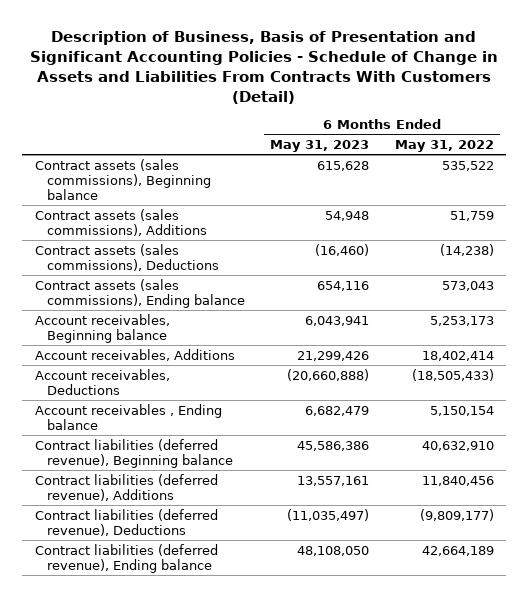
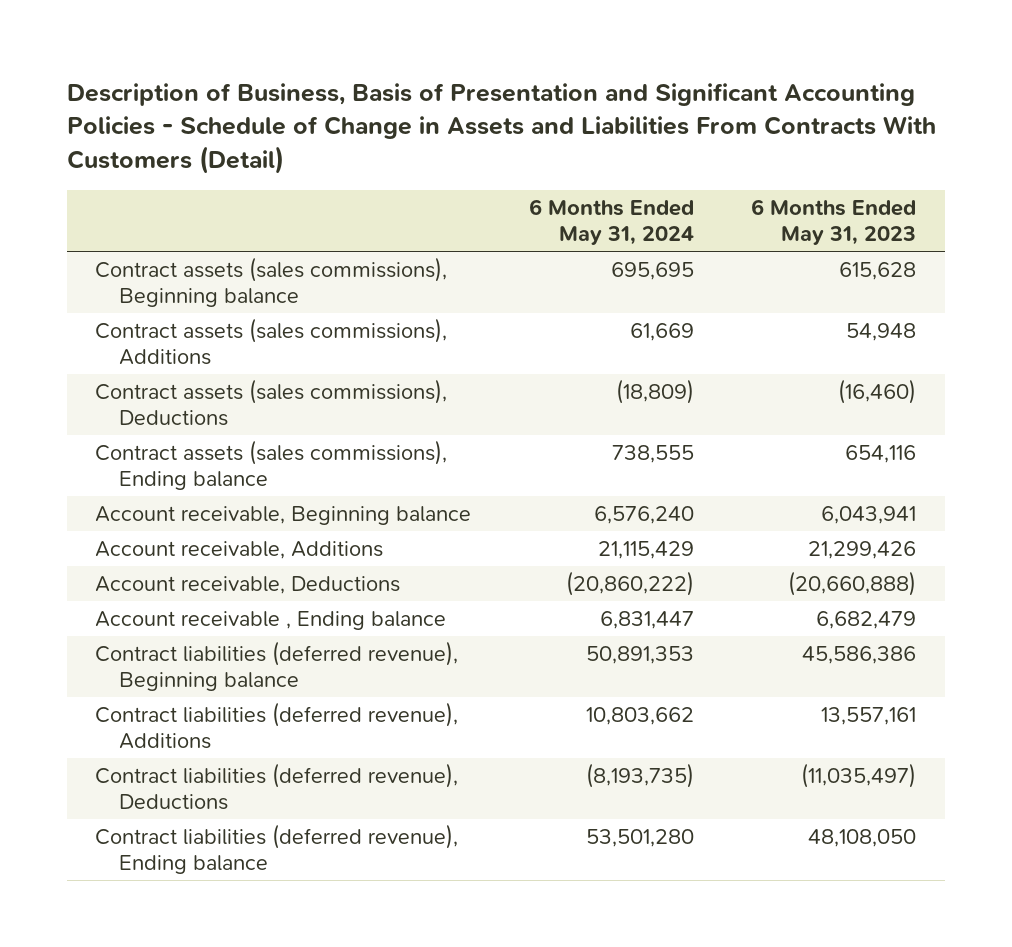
[394,140,494,153] May 31, 2022 -> none
none -> [528,199,694,246] 6 Months Ended May 31, 2024
[35,313,171,343] Account receivables, Beginning balance -> [95,505,472,525] Account receivable, Beginning balance
[35,348,236,361] Account receivables, Additions -> [95,540,384,559] Account receivable, Additions
[35,368,171,395] Account receivables, Deductions -> [95,575,401,594] Account receivable, Deductions
[35,403,223,430] Account receivables , Ending balance -> [95,610,447,630] Account receivable , Ending balance

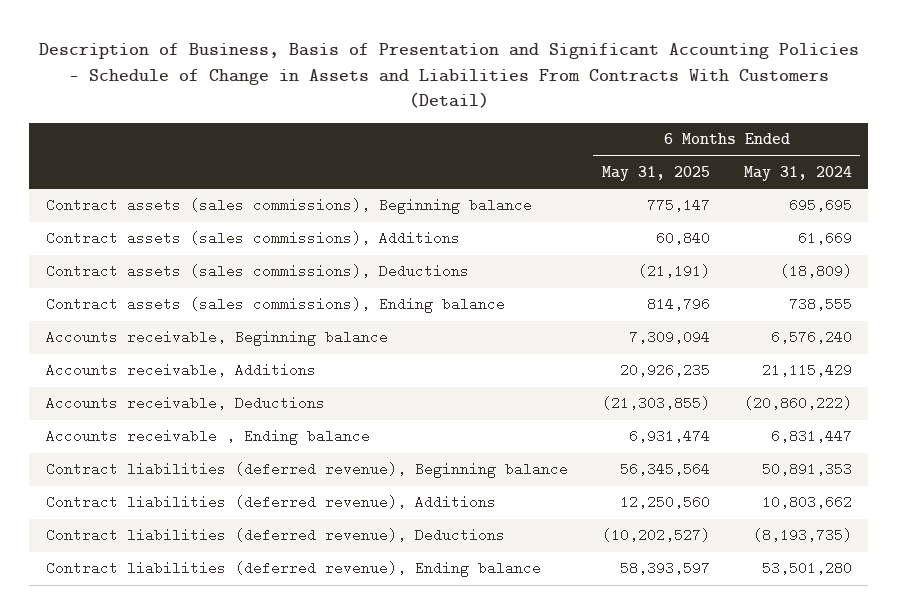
[751,199,917,246] 6 Months Ended May 31, 2023 -> none
none -> [601,165,710,181] May 31, 2025
[95,505,472,525] Account receivable, Beginning balance -> [45,330,388,347] Accounts receivable, Beginning balance
[95,540,384,559] Account receivable, Additions -> [45,363,316,378] Accounts receivable, Additions
[95,575,401,594] Account receivable, Deductions -> [45,396,325,411] Accounts receivable, Deductions
[95,610,447,630] Account receivable , Ending balance -> [45,429,370,446] Accounts receivable , Ending balance

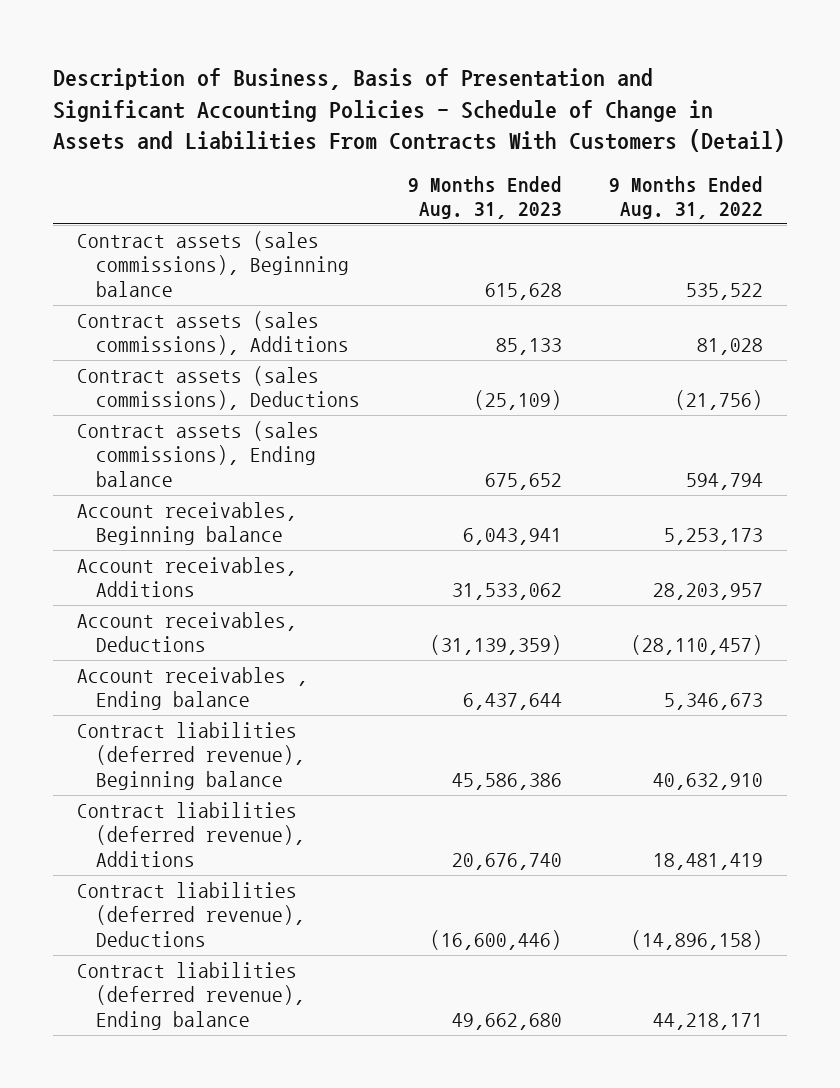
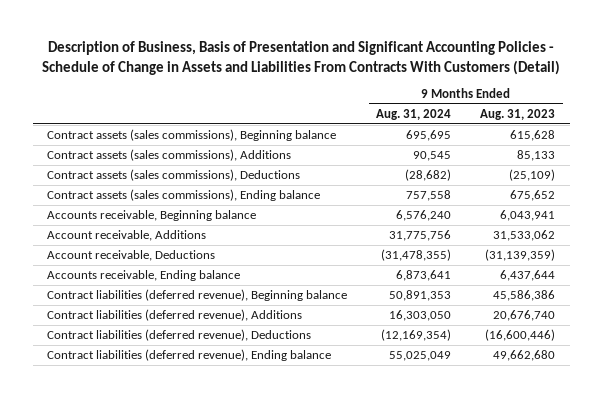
[609,175,764,220] 9 Months Ended Aug. 31, 2022 -> none
none -> [376,108,452,120] Aug. 31, 2024
[76,501,297,546] Account receivables, Beginning balance -> [47,209,257,221] Accounts receivable, Beginning balance
[76,556,297,598] Account receivables, Additions -> [47,229,207,241] Account receivable, Additions
[76,611,297,653] Account receivables, Deductions -> [47,249,216,261] Account receivable, Deductions
[76,666,308,711] Account receivables , Ending balance -> [47,269,241,281] Accounts receivable, Ending balance

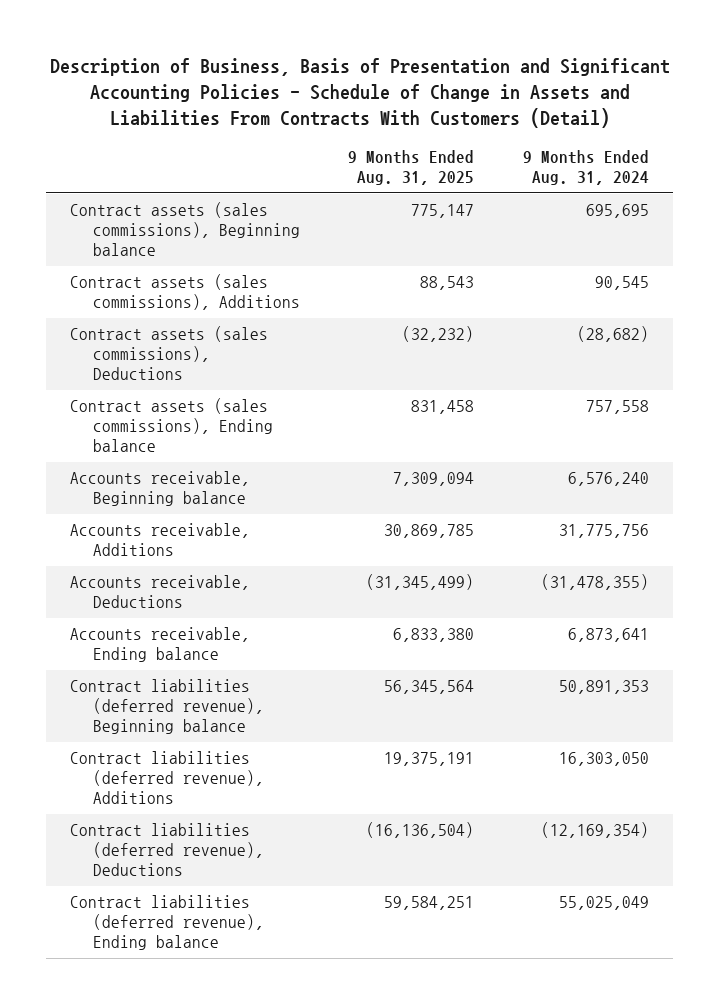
[480,108,556,120] Aug. 31, 2023 -> none
none -> [348,150,475,186] 9 Months Ended Aug. 31, 2025
[47,229,207,241] Account receivable, Additions -> [70,523,251,557] Accounts receivable, Additions
[47,249,216,261] Account receivable, Deductions -> [70,575,251,609] Accounts receivable, Deductions

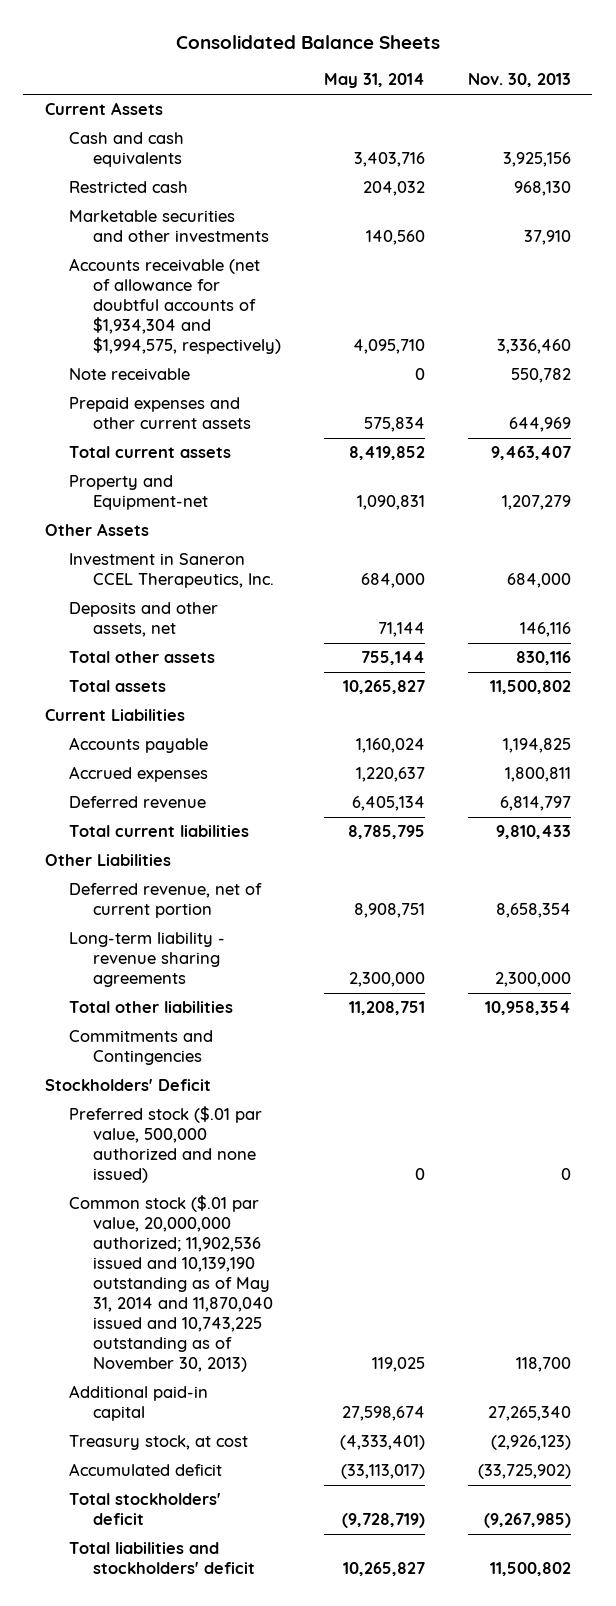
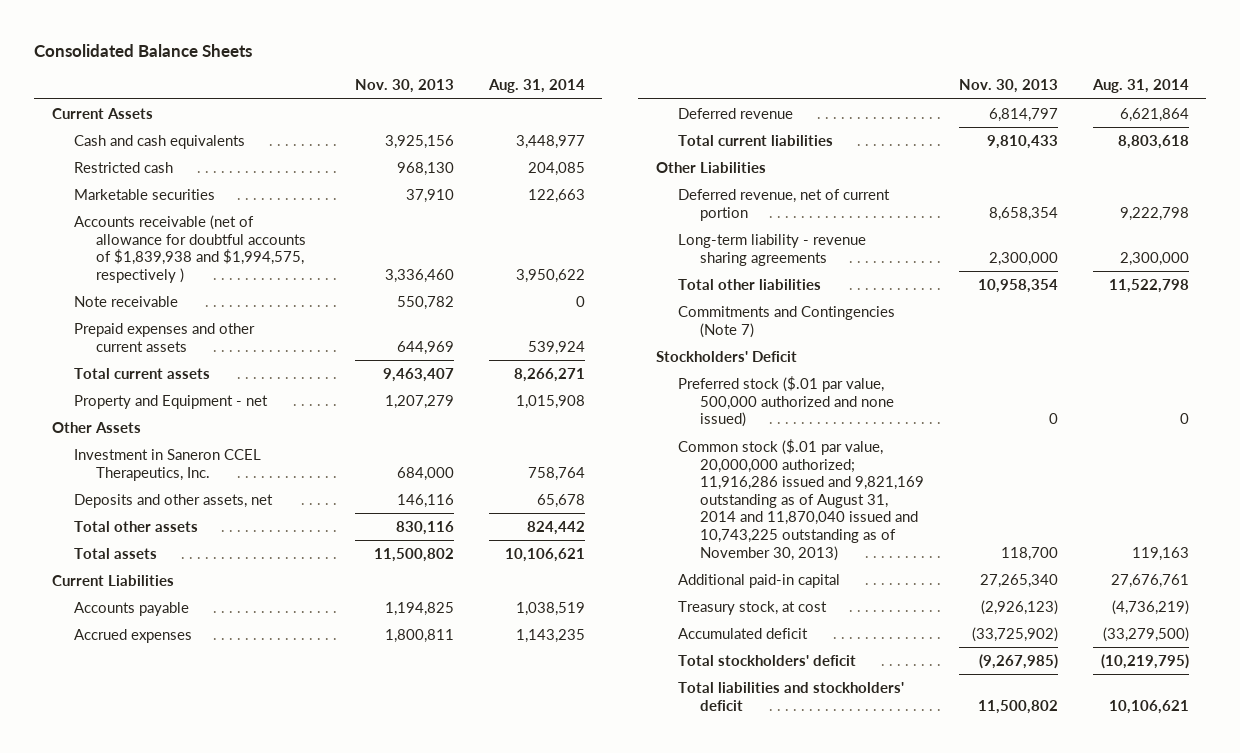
[323,73,425,89] May 31, 2014 -> none
none -> [487,79,585,94] Aug. 31, 2014
[68,210,269,243] Marketable securities and other investments -> [73,188,215,200] Marketable securities
[68,258,281,355] Accounts receivable (net of allowance for doubtful accounts of $1,934,304 and $1,994,575, respectively) -> [73,214,307,283] Accounts receivable (net of allowance for doubtful accounts of $1,839,938 and $1,994,575, respectively )
[68,475,208,511] Property and Equipment-net -> [73,394,268,409] Property and Equipment - net
[68,1030,213,1066] Commitments and Contingencies -> [677,305,895,338] Commitments and Contingencies (Note 7)
[68,1195,273,1373] Common stock ($.01 par value, 20,000,000 authorized; 11,902,536 issued and 10,139,190 outstanding as of May 31, 2014 and 11,870,040 issued and 10,743,225 outstanding as of November 30, 2013) -> [677,438,925,561] Common stock ($.01 par value, 20,000,000 authorized; 11,916,286 issued and 9,821,169 outstanding as of August 31, 2014 and 11,870,040 issued and 10,743,225 outstanding as of November 30, 2013)

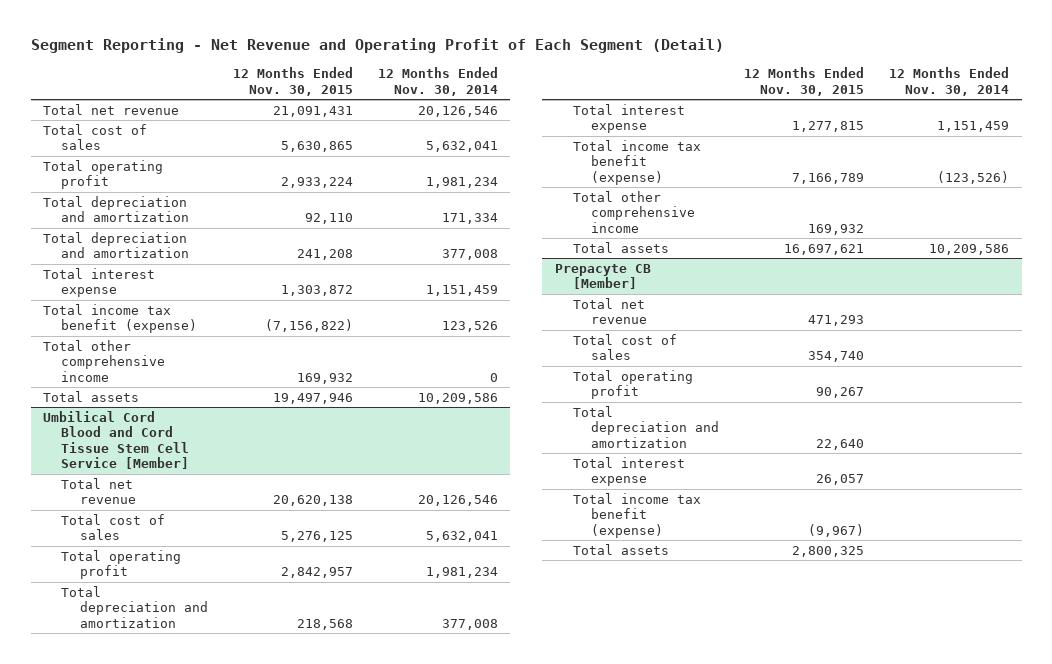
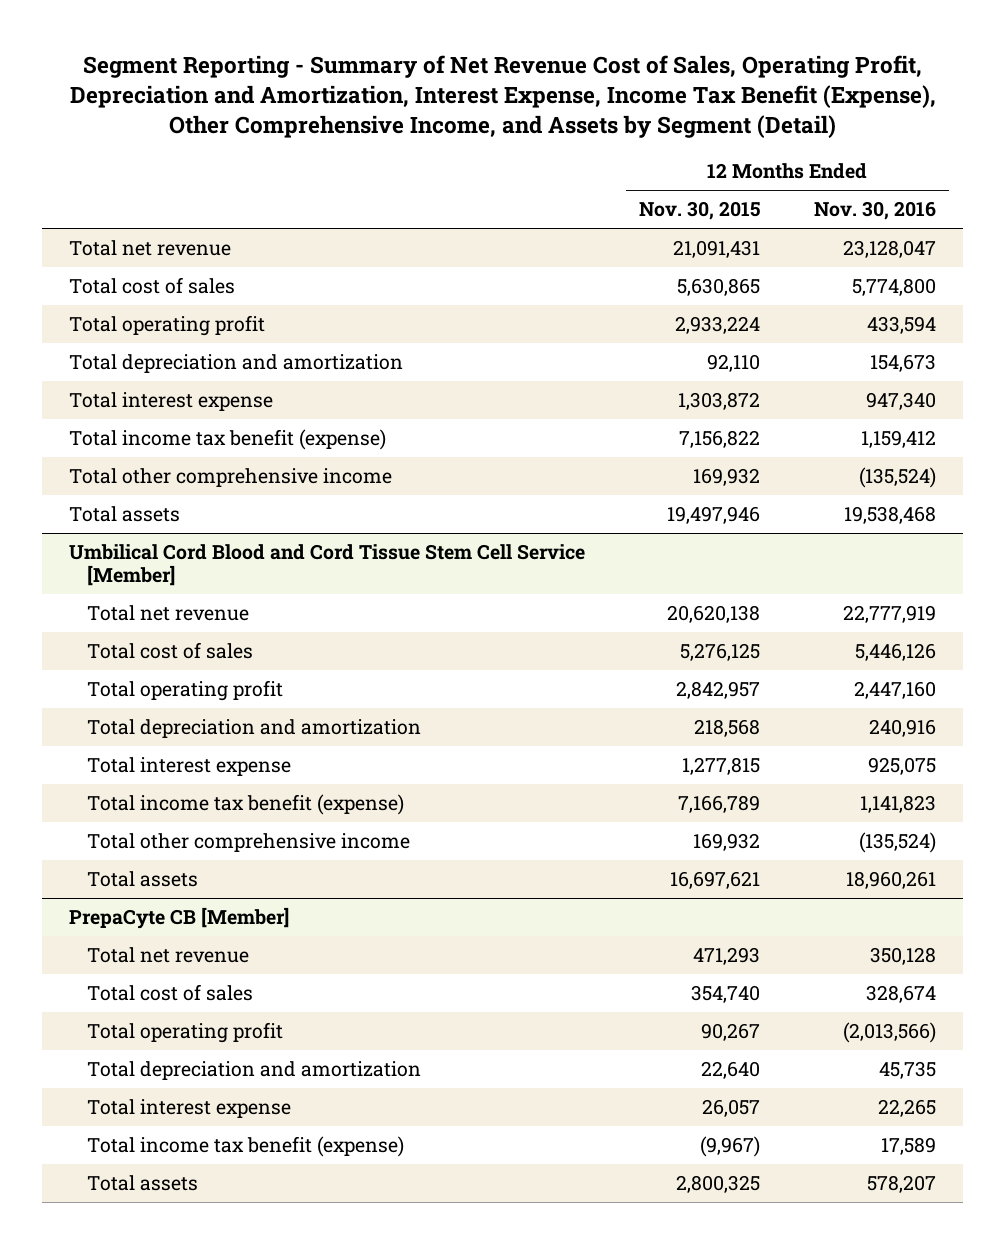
[30,38,724,54] Segment Reporting - Net Revenue and Operating Profit of Each Segment (Detail) -> [69,54,936,138] Segment Reporting - Summary of Net Revenue Cost of Sales, Operating Profit, Depreciation and Amortization, Interest Expense, Income Tax Benefit (Expense), Other Comprehensive Income, and Assets by Segment (Detail)
[377,67,498,96] 12 Months Ended Nov. 30, 2014 -> none
none -> [813,201,936,221] Nov. 30, 2016
[43,231,190,259] Total depreciation and amortization -> none
[264,319,353,333] (7,156,822) -> [679,429,761,448] 7,156,822
[554,263,651,290] Prepacyte CB [Member] -> [69,906,290,929] PrepaCyte CB [Member]

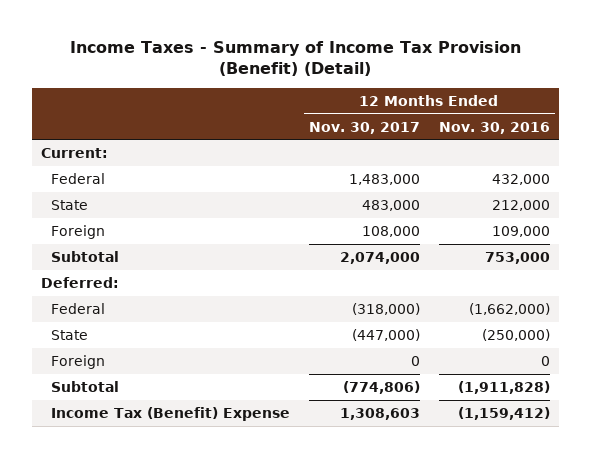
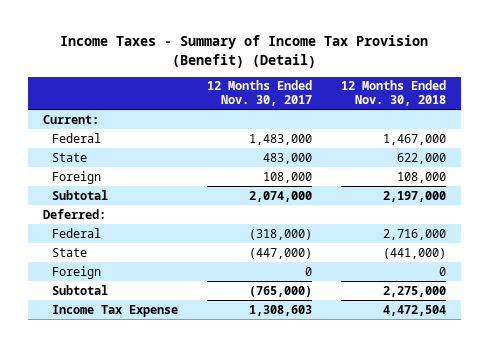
[438,121,550,134] Nov. 30, 2016 -> none
none -> [341,80,447,107] 12 Months Ended Nov. 30, 2018
[342,380,420,394] (774,806) -> [248,285,312,297] (765,000)
[50,406,290,421] Income Tax (Benefit) Expense -> [51,304,178,317] Income Tax Expense

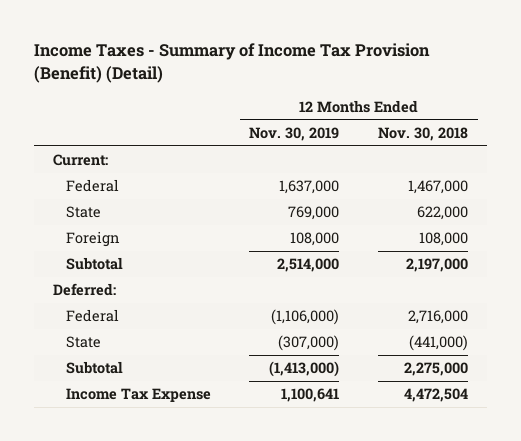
[206,80,312,107] 12 Months Ended Nov. 30, 2017 -> none
none -> [249,126,340,141] Nov. 30, 2019
[51,265,101,279] Foreign -> none

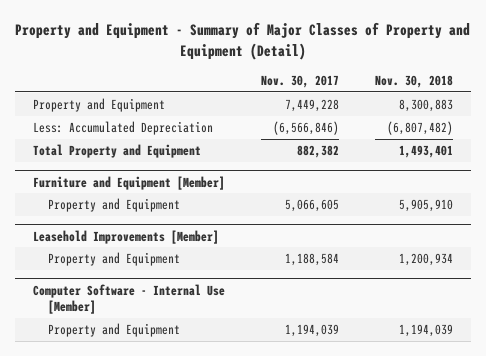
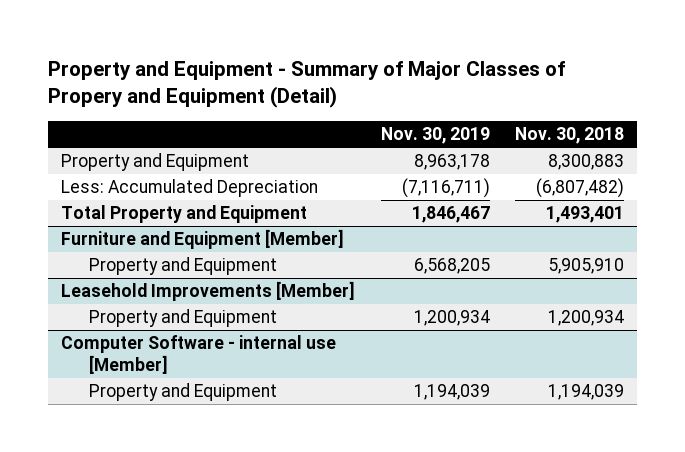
[14,22,470,60] Property and Equipment - Summary of Major Classes of Property and Equipment (Detail) -> [48,60,566,109] Property and Equipment - Summary of Major Classes of Propery and Equipment (Detail)
[260,75,339,89] Nov. 30, 2017 -> none
none -> [380,127,490,145] Nov. 30, 2019
[32,283,225,315] Computer Software - Internal Use [Member] -> [61,335,337,374] Computer Software - internal use [Member]

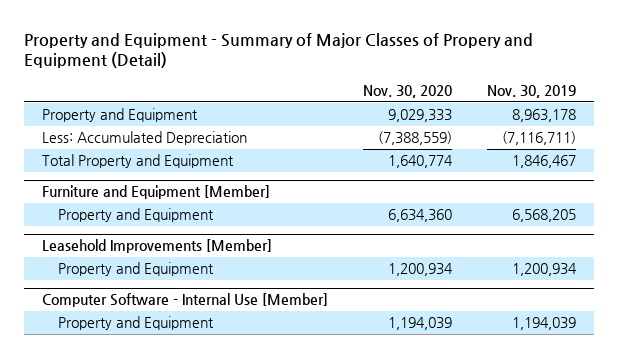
[514,127,624,145] Nov. 30, 2018 -> none
none -> [362,84,452,98] Nov. 30, 2020
[61,335,337,374] Computer Software - internal use [Member] -> [41,293,328,308] Computer Software - Internal Use [Member]

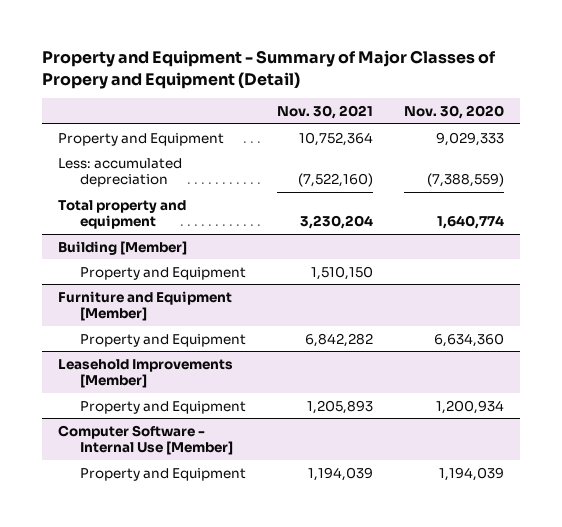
[487,84,577,98] Nov. 30, 2019 -> none
none -> [276,105,373,120] Nov. 30, 2021
[41,131,247,146] Less: Accumulated Depreciation -> [57,157,182,187] Less: accumulated depreciation
[41,154,234,169] Total Property and Equipment -> [57,199,186,229] Total property and equipment
none -> [57,240,187,255] Building [Member]
none -> [79,266,246,280] Property and Equipment

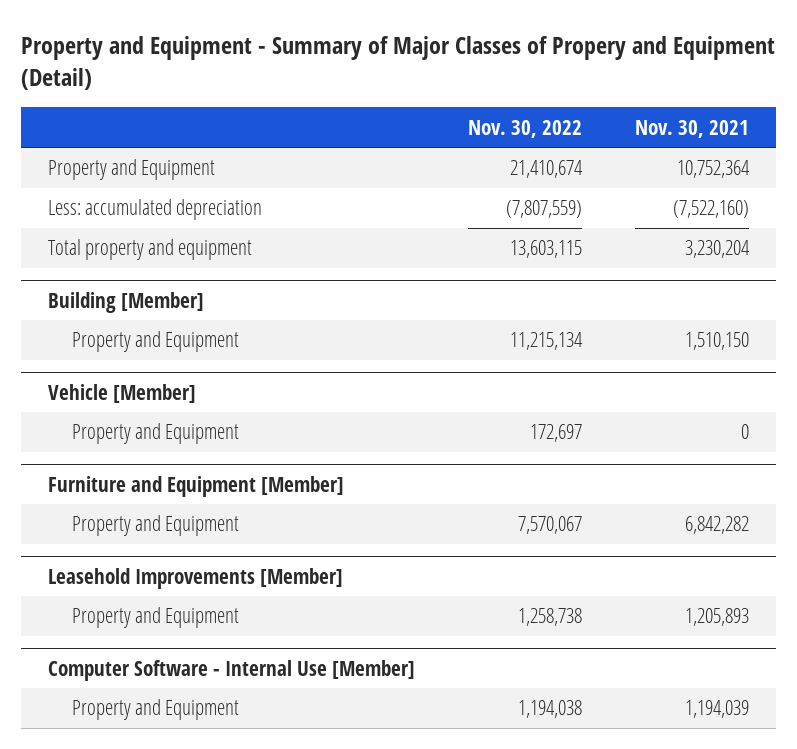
[404,105,505,120] Nov. 30, 2020 -> none
none -> [468,119,583,138] Nov. 30, 2022
none -> [47,383,196,403] Vehicle [Member]
none -> [71,423,239,445] Property and Equipment

